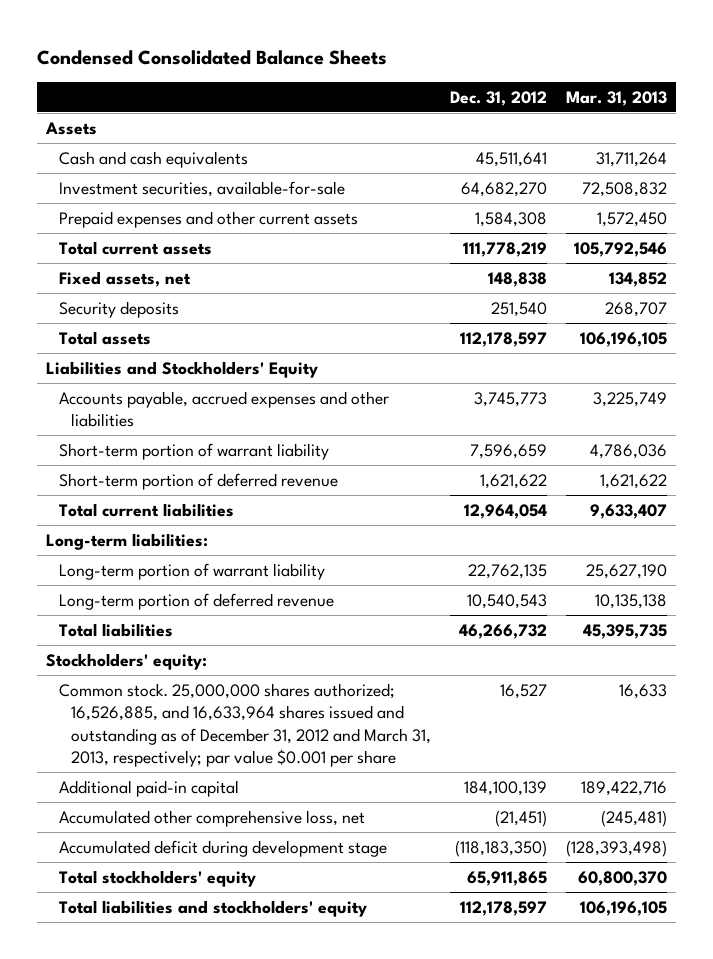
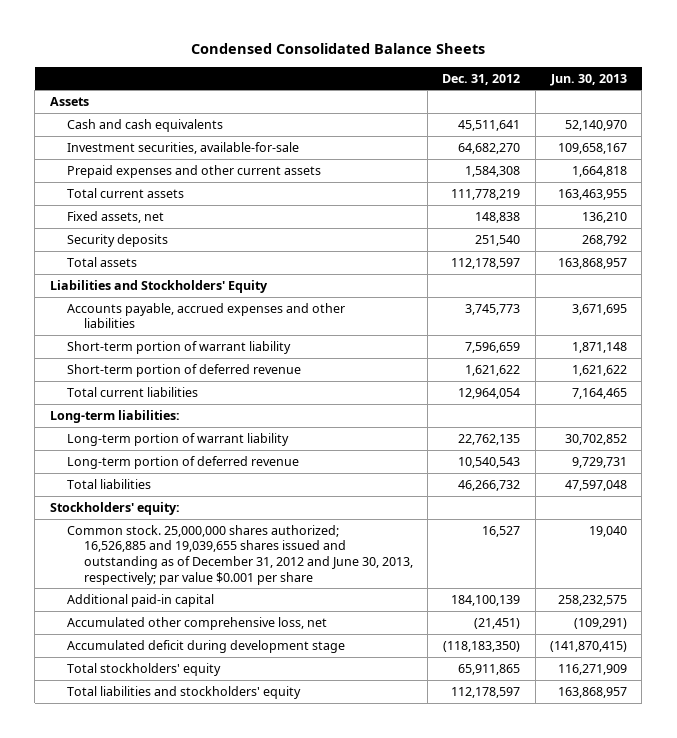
[565,90,667,106] Mar. 31, 2013 -> none
none -> [549,73,627,86] Jun. 30, 2013
[58,682,432,768] Common stock. 25,000,000 shares authorized; 16,526,885, and 16,633,964 shares issued and outstanding as of December 31, 2012 and March 31, 2013, respectively; par value $0.001 per share -> [66,524,414,585] Common stock. 25,000,000 shares authorized; 16,526,885 and 19,039,655 shares issued and outstanding as of December 31, 2012 and June 30, 2013, respectively; par value $0.001 per share

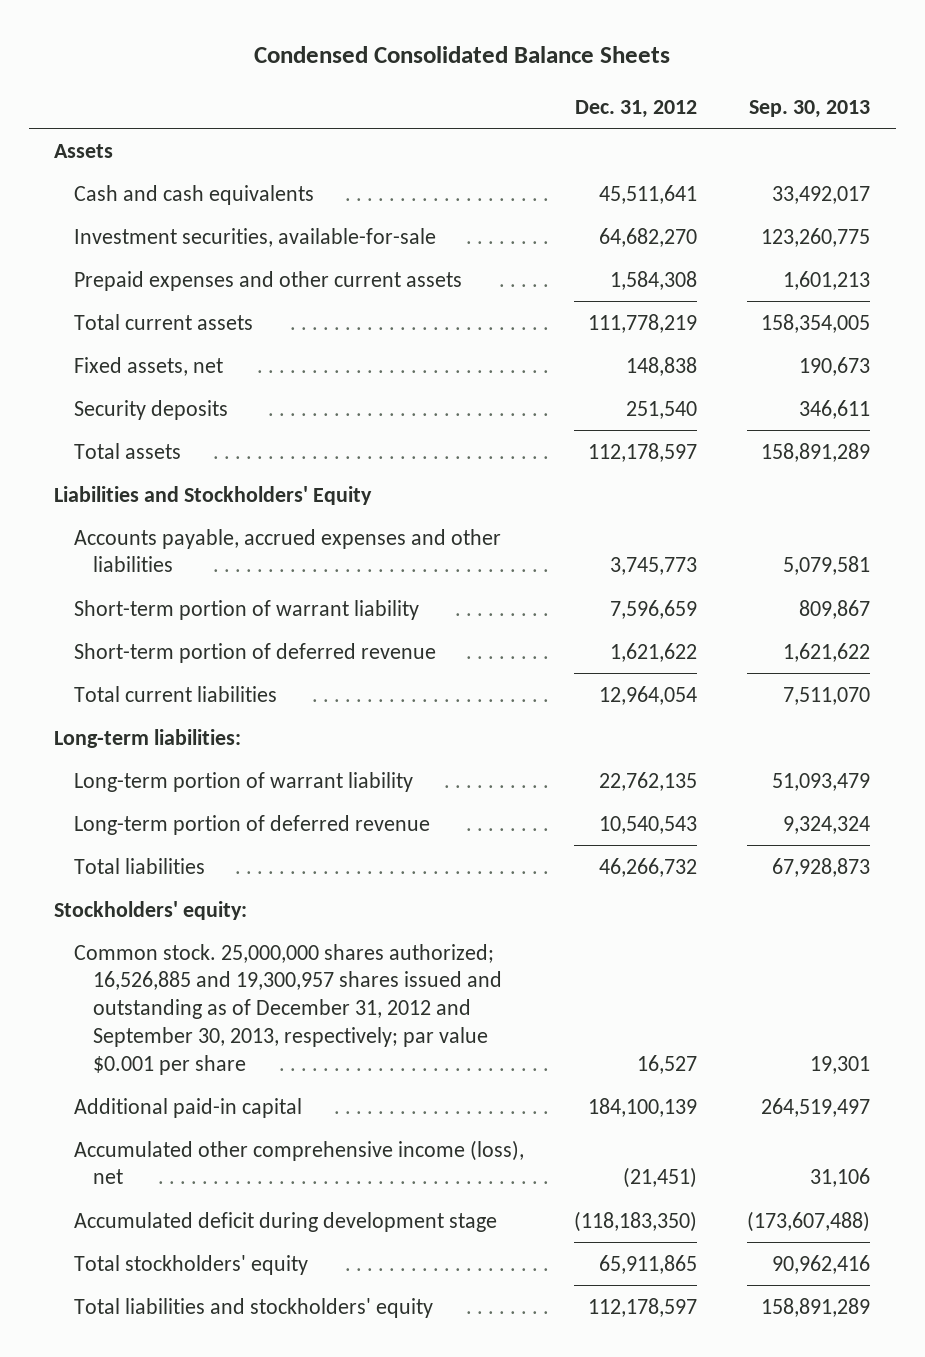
[549,73,627,86] Jun. 30, 2013 -> none
none -> [749,99,871,118] Sep. 30, 2013
[66,524,414,585] Common stock. 25,000,000 shares authorized; 16,526,885 and 19,039,655 shares issued and outstanding as of December 31, 2012 and June 30, 2013, respectively; par value $0.001 per share -> [73,943,503,1075] Common stock. 25,000,000 shares authorized; 16,526,885 and 19,300,957 shares issued and outstanding as of December 31, 2012 and September 30, 2013, respectively; par value $0.001 per share
[66,616,327,630] Accumulated other comprehensive loss, net -> [73,1139,524,1185] Accumulated other comprehensive income (loss), net

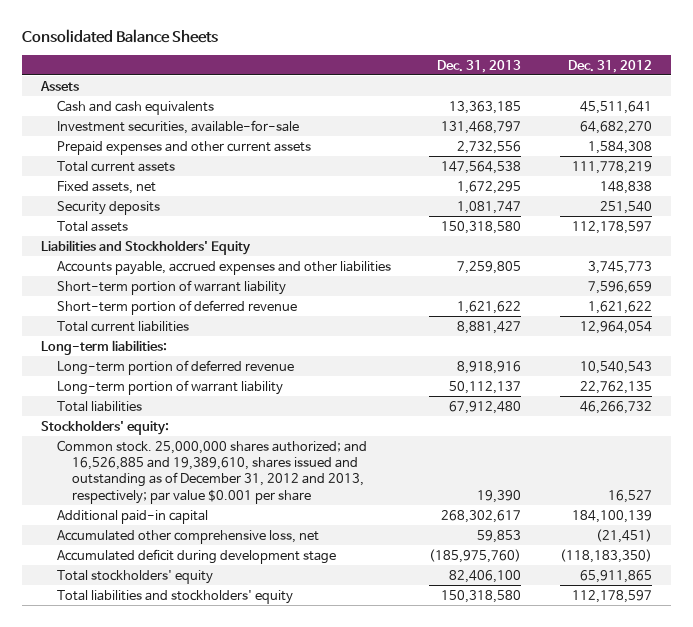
[254,46,671,64] Condensed Consolidated Balance Sheets -> [22,29,219,44] Consolidated Balance Sheets
[749,99,871,118] Sep. 30, 2013 -> none
none -> [437,59,522,73] Dec. 31, 2013
[73,771,413,792] Long-term portion of warrant liability -> [56,379,283,395] Long-term portion of warrant liability
[73,943,503,1075] Common stock. 25,000,000 shares authorized; 16,526,885 and 19,300,957 shares issued and outstanding as of December 31, 2012 and September 30, 2013, respectively; par value $0.001 per share -> [56,439,367,504] Common stock. 25,000,000 shares authorized; and 16,526,885 and 19,389,610, shares issued and outstanding as of December 31, 2012 and 2013, respectively; par value $0.001 per share
[73,1139,524,1185] Accumulated other comprehensive income (loss), net -> [56,529,319,544] Accumulated other comprehensive loss, net

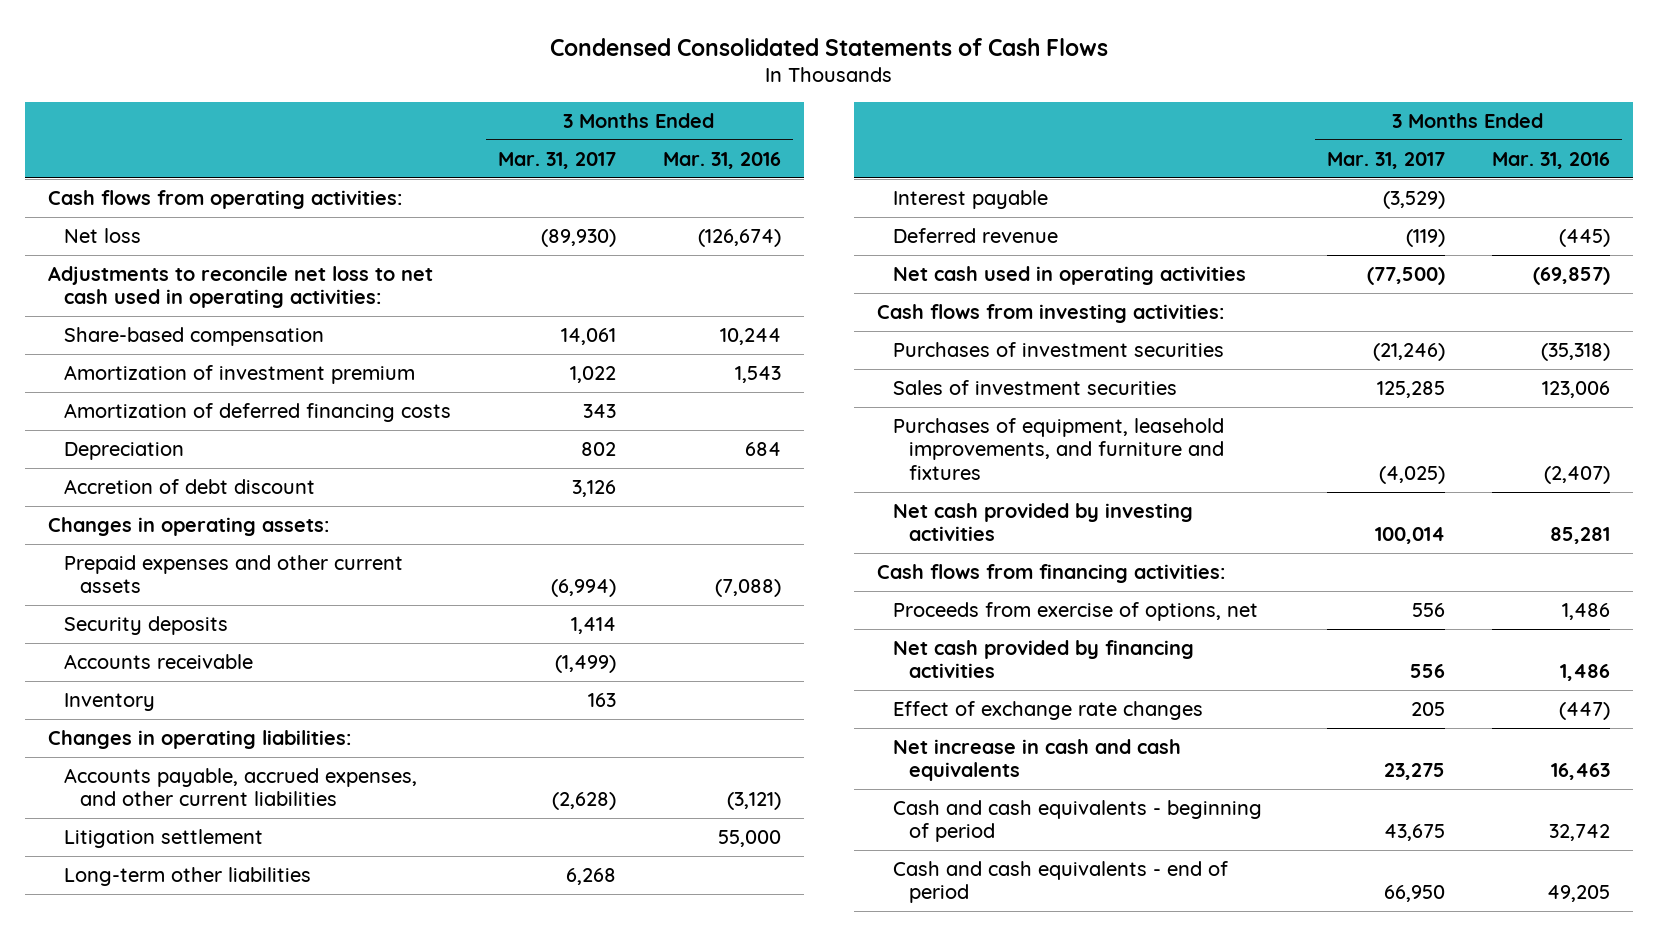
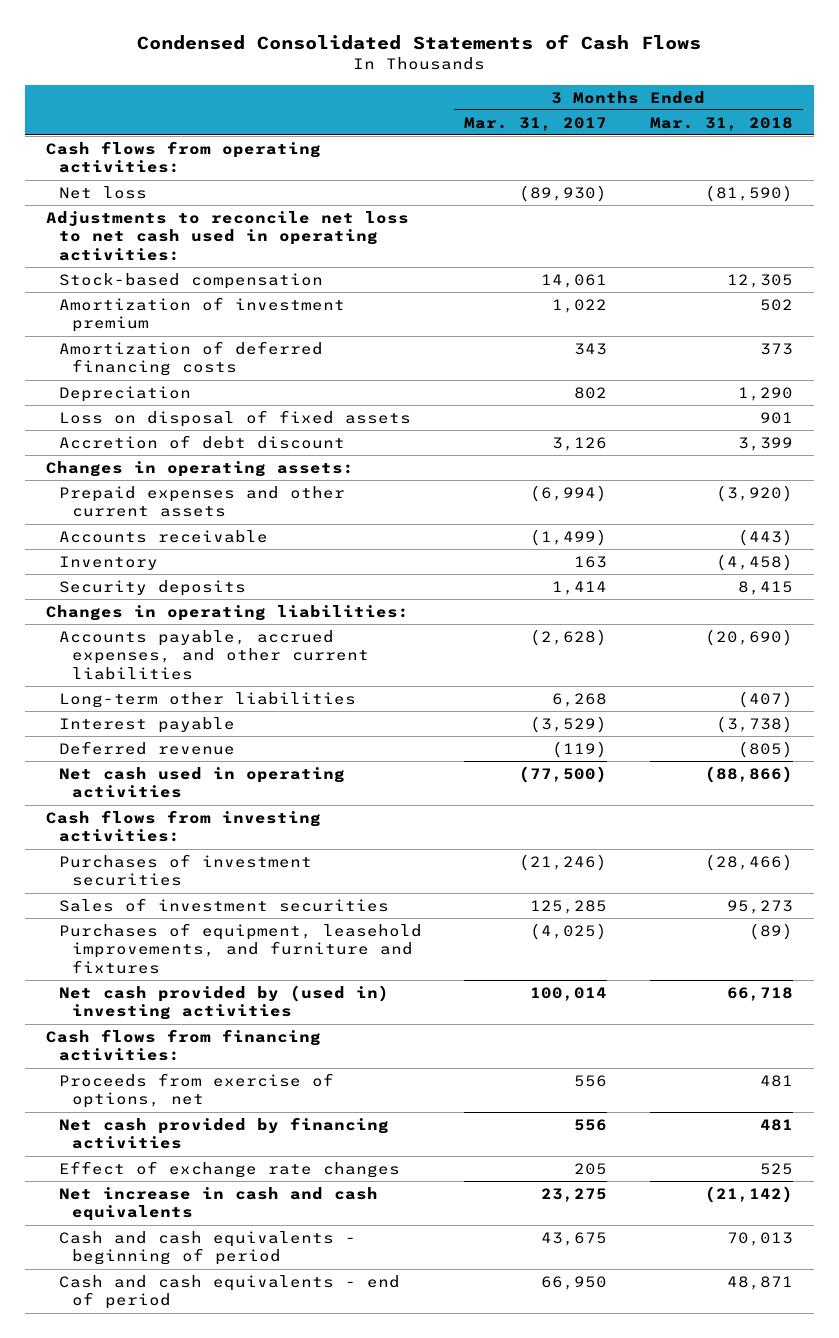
[662,151,781,169] Mar. 31, 2016 -> none
none -> [649,116,793,131] Mar. 31, 2018
[64,326,325,346] Share-based compensation -> [59,272,324,289] Stock-based compensation
none -> [59,409,412,427] Loss on disposal of fixed assets
[64,615,229,635] Security deposits -> [59,579,247,596] Security deposits
[64,828,264,848] Litigation settlement -> none
[893,502,1194,542] Net cash provided by investing activities -> [59,984,390,1021] Net cash provided by (used in) investing activities

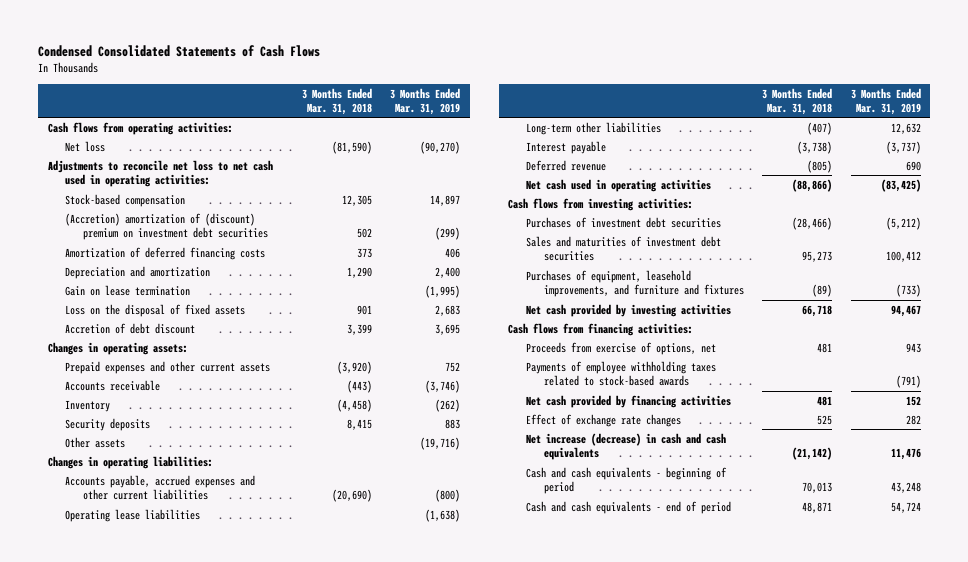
[464,116,608,131] Mar. 31, 2017 -> none
none -> [390,87,461,115] 3 Months Ended Mar. 31, 2019
[59,296,346,333] Amortization of investment premium -> none
none -> [65,212,269,241] (Accretion) amortization of (discount) premium on investment debt securities
[59,385,192,402] Depreciation -> [65,265,211,279] Depreciation and amortization
none -> [65,284,191,296] Gain on lease termination
[59,409,412,427] Loss on disposal of fixed assets -> [65,303,246,317] Loss on the disposal of fixed assets
none -> [65,436,126,448] Other assets
[59,629,369,680] Accounts payable, accrued expenses, and other current liabilities -> [65,474,256,501] Accounts payable, accrued expenses and other current liabilities
none -> [65,508,201,522] Operating lease liabilities
[59,853,313,887] Purchases of investment securities -> [525,216,721,228] Purchases of investment debt securities
[59,897,390,912] Sales of investment securities -> [525,235,721,262] Sales and maturities of investment debt securities
[59,984,390,1021] Net cash provided by (used in) investing activities -> [525,303,731,317] Net cash provided by investing activities
none -> [525,360,716,387] Payments of employee withholding taxes related to stock-based awards
[59,1186,379,1222] Net increase in cash and cash equivalents -> [525,432,726,461] Net increase (decrease) in cash and cash equivalents

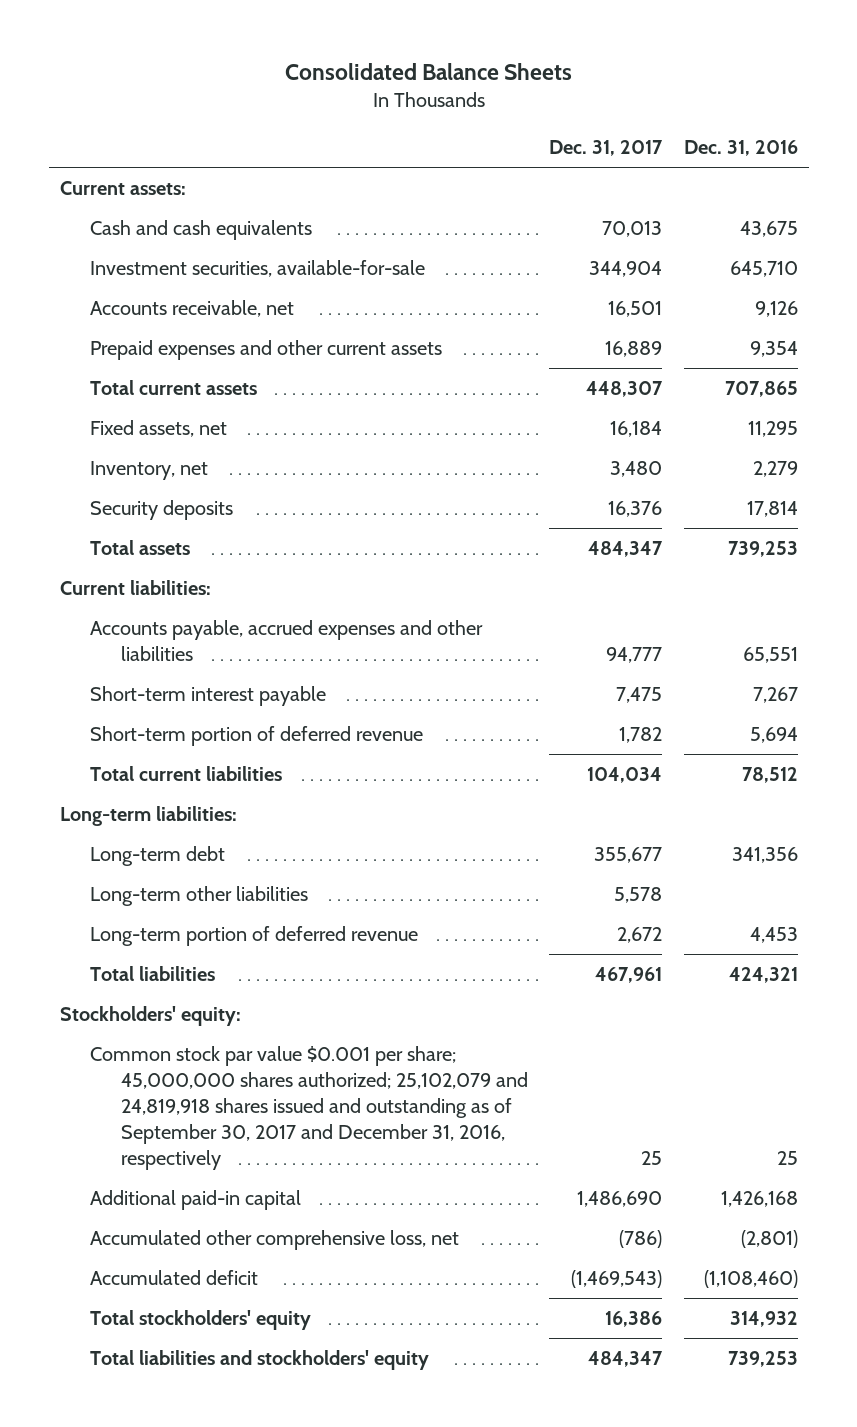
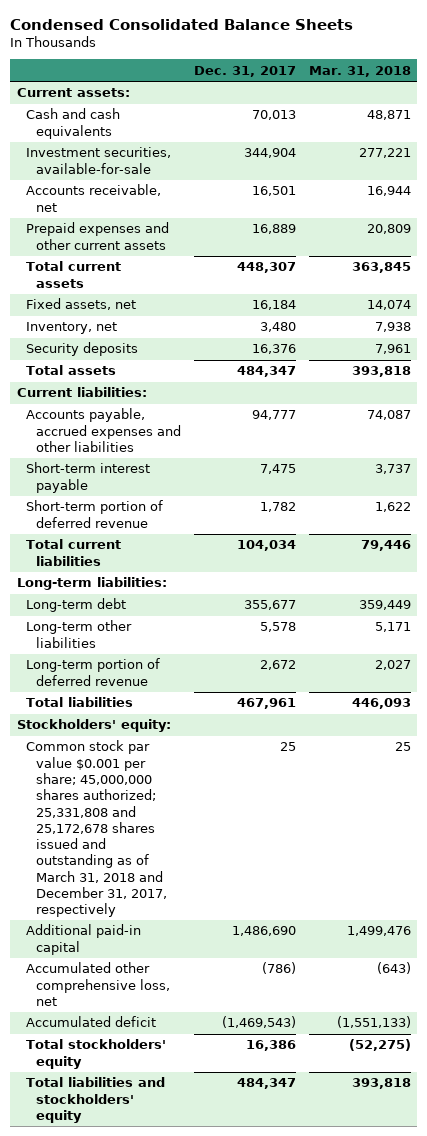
[284,63,572,81] Consolidated Balance Sheets -> [10,18,354,30] Condensed Consolidated Balance Sheets
[683,140,798,157] Dec. 31, 2016 -> none
none -> [308,65,411,77] Mar. 31, 2018
[90,1045,528,1170] Common stock par value $0.001 per share; 45,000,000 shares authorized; 25,102,079 and 24,819,918 shares issued and outstanding as of September 30, 2017 and December 31, 2016, respectively -> [26,740,167,918] Common stock par value $0.001 per share; 45,000,000 shares authorized; 25,331,808 and 25,172,678 shares issued and outstanding as of March 31, 2018 and December 31, 2017, respectively

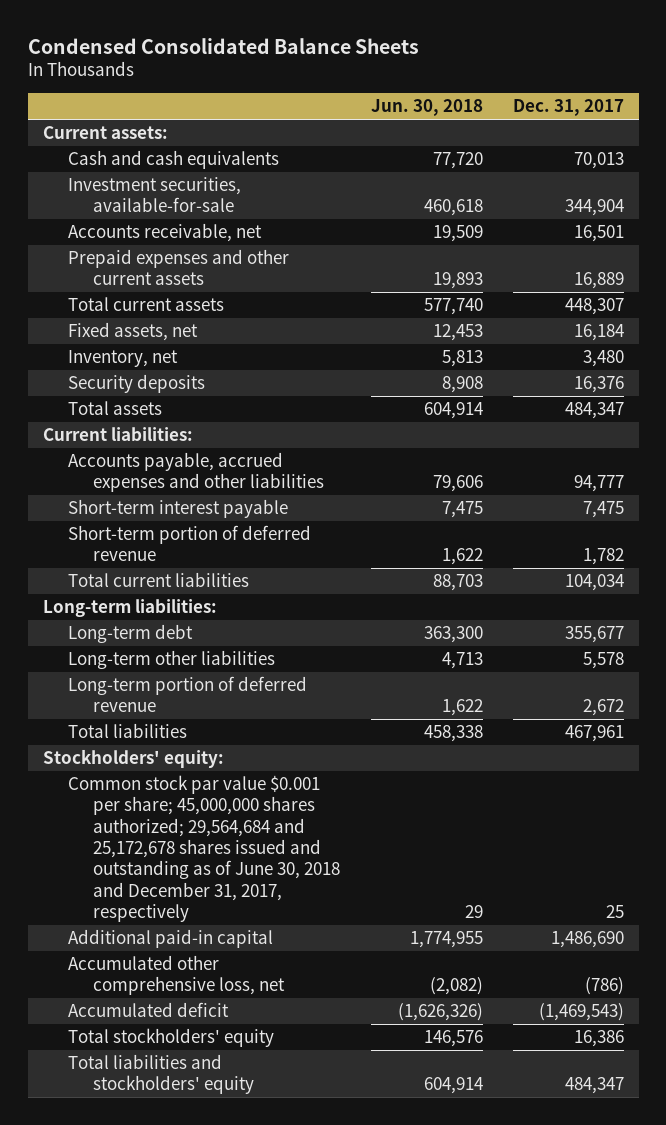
[308,65,411,77] Mar. 31, 2018 -> none
none -> [370,99,483,117] Jun. 30, 2018
[26,740,167,918] Common stock par value $0.001 per share; 45,000,000 shares authorized; 25,331,808 and 25,172,678 shares issued and outstanding as of March 31, 2018 and December 31, 2017, respectively -> [68,775,341,923] Common stock par value $0.001 per share; 45,000,000 shares authorized; 29,564,684 and 25,172,678 shares issued and outstanding as of June 30, 2018 and December 31, 2017, respectively

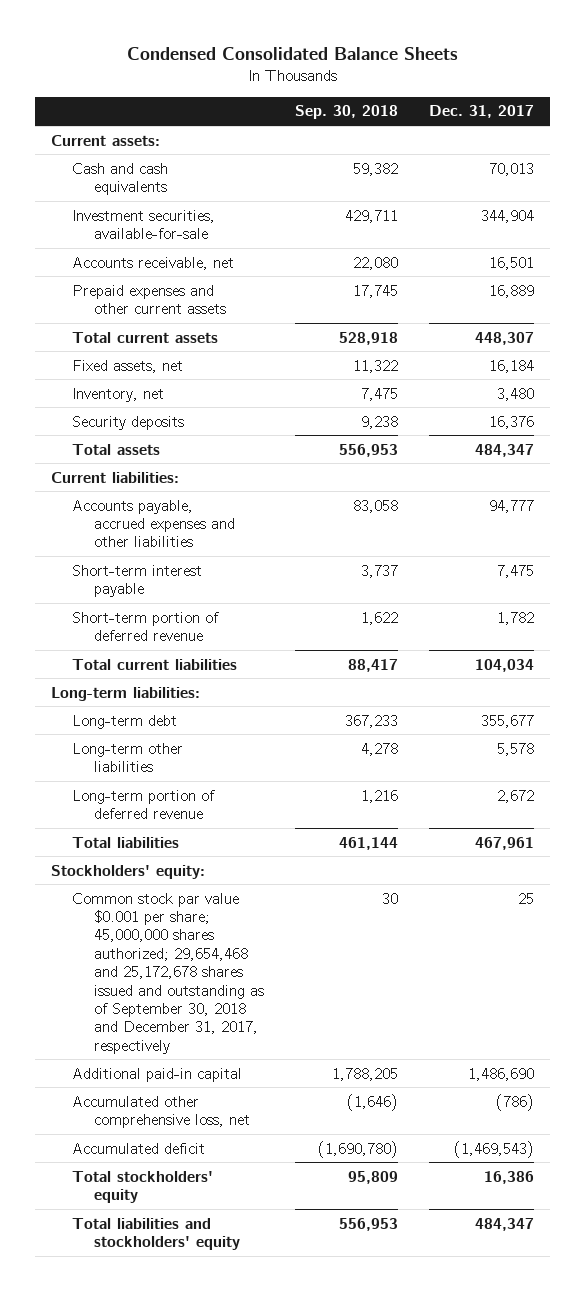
[370,99,483,117] Jun. 30, 2018 -> none
none -> [294,105,398,120] Sep. 30, 2018
[68,775,341,923] Common stock par value $0.001 per share; 45,000,000 shares authorized; 29,564,684 and 25,172,678 shares issued and outstanding as of June 30, 2018 and December 31, 2017, respectively -> [72,892,264,1054] Common stock par value $0.001 per share; 45,000,000 shares authorized; 29,654,468 and 25,172,678 shares issued and outstanding as of September 30, 2018 and December 31, 2017, respectively

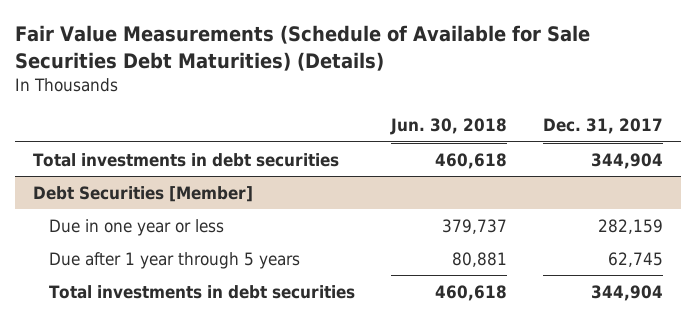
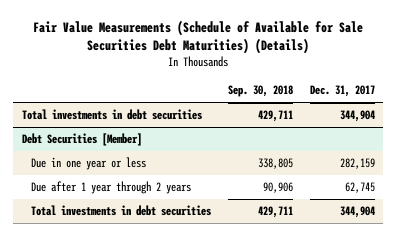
[390,118,508,136] Jun. 30, 2018 -> none
none -> [227,85,293,98] Sep. 30, 2018
[49,251,301,269] Due after 1 year through 5 years -> [30,181,191,195] Due after 1 year through 2 years

